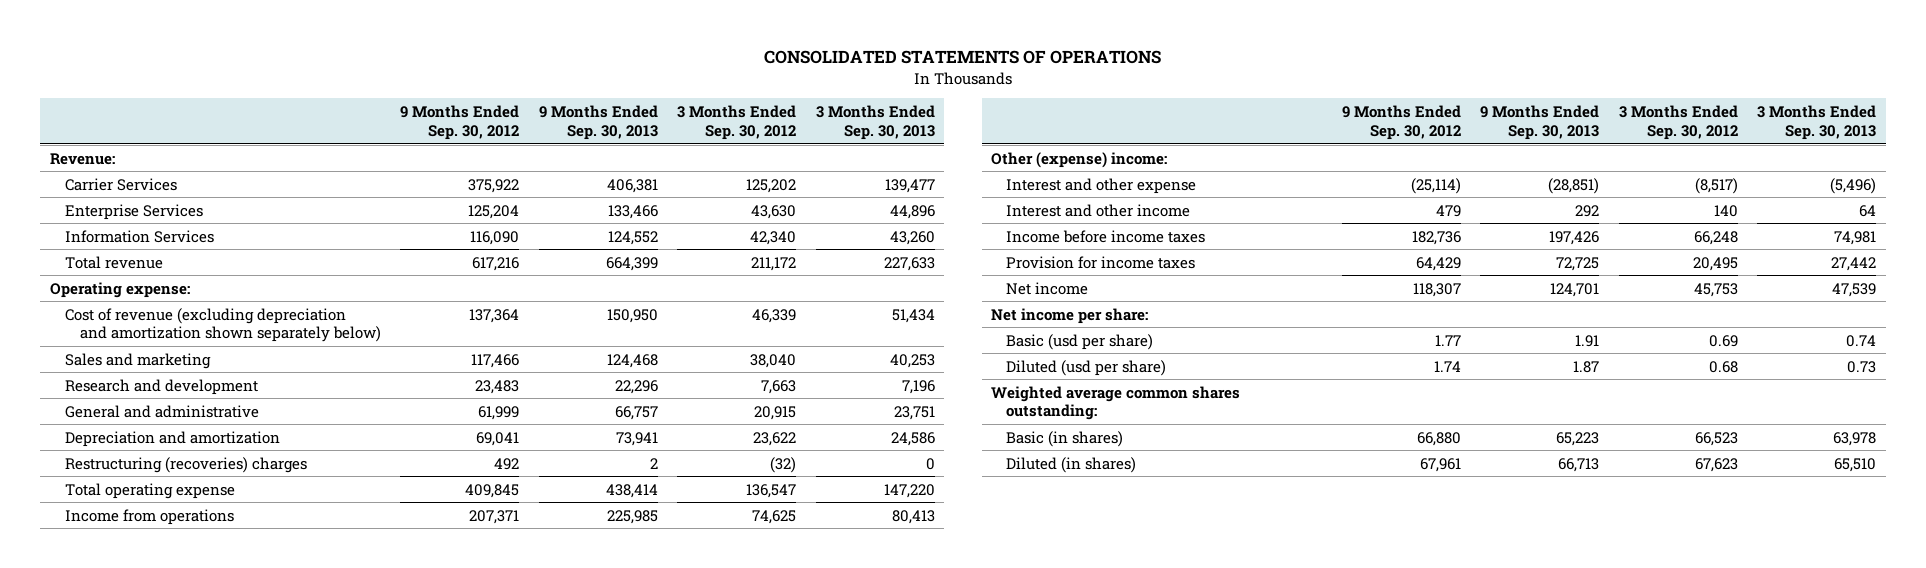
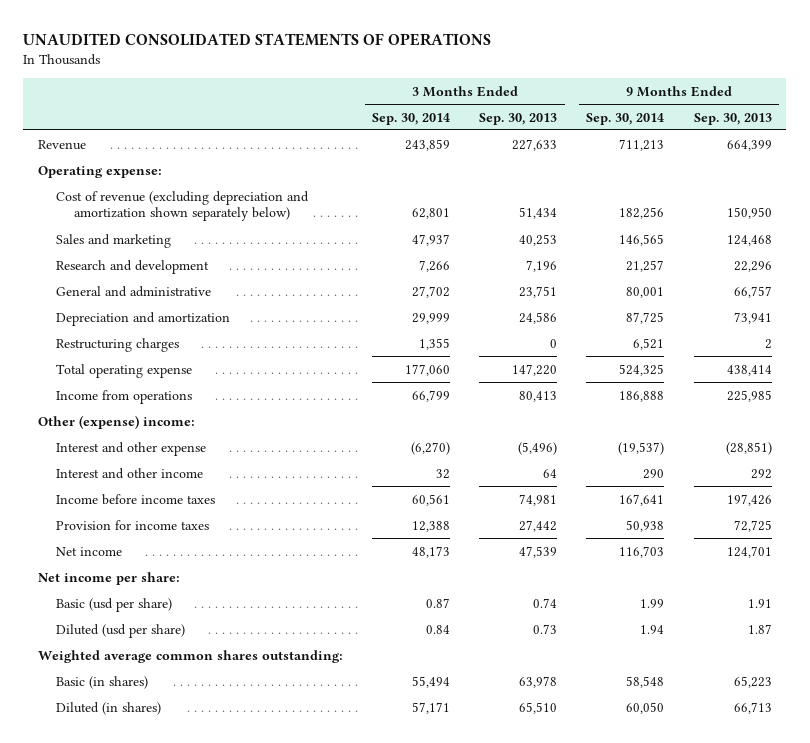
[763,50,1161,65] CONSOLIDATED STATEMENTS OF OPERATIONS -> [23,33,492,47] UNAUDITED CONSOLIDATED STATEMENTS OF OPERATIONS
[400,105,520,140] 9 Months Ended Sep. 30, 2012 -> none
[677,105,797,140] 3 Months Ended Sep. 30, 2012 -> none
none -> [372,112,451,125] Sep. 30, 2014
none -> [586,112,665,125] Sep. 30, 2014
[49,152,115,165] Revenue: -> none
[64,177,177,191] Carrier Services -> none
[64,203,203,220] Enterprise Services -> none
[64,229,214,243] Information Services -> none
[64,255,163,269] Total revenue -> [37,139,86,150] Revenue
[64,456,307,473] Restructuring (recoveries) charges -> [56,337,180,352] Restructuring charges

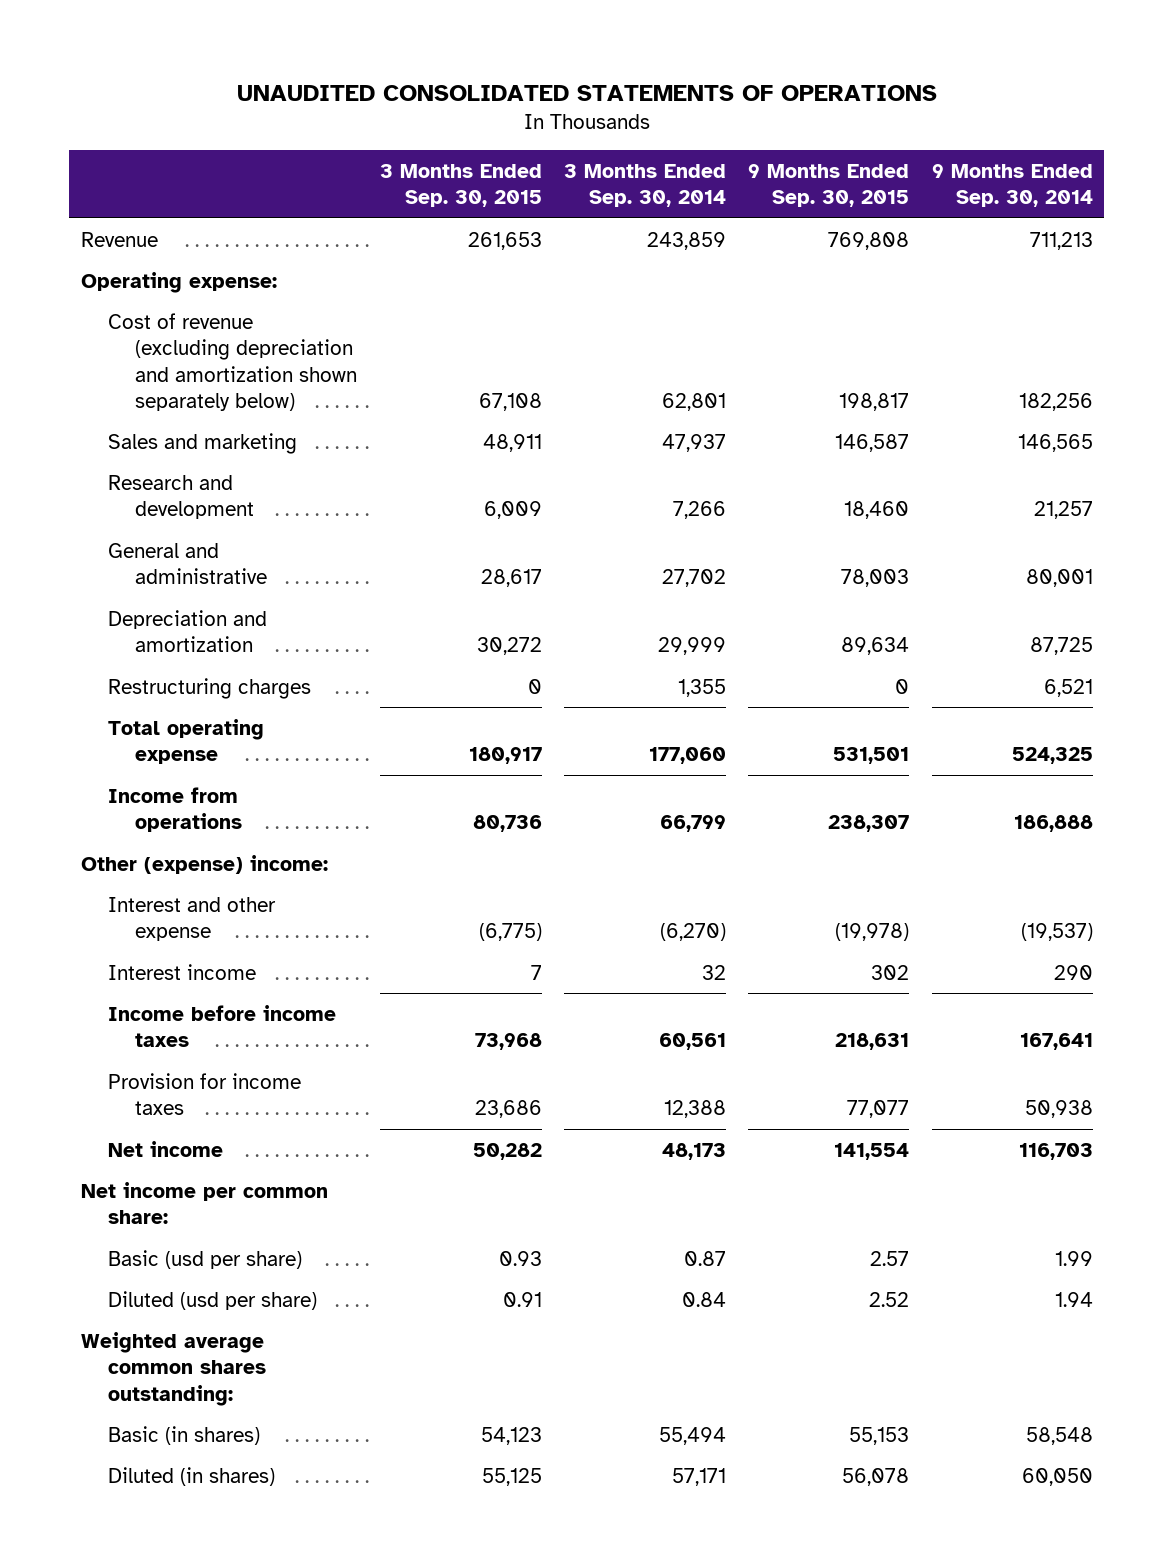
[479,112,558,125] Sep. 30, 2013 -> none
[693,112,772,125] Sep. 30, 2013 -> none
none -> [379,163,542,208] 3 Months Ended Sep. 30, 2015
none -> [748,163,910,208] 9 Months Ended Sep. 30, 2015
[56,467,204,479] Interest and other income -> [107,963,256,980] Interest income
[37,571,180,585] Net income per share: -> [80,1181,328,1225] Net income per common share:

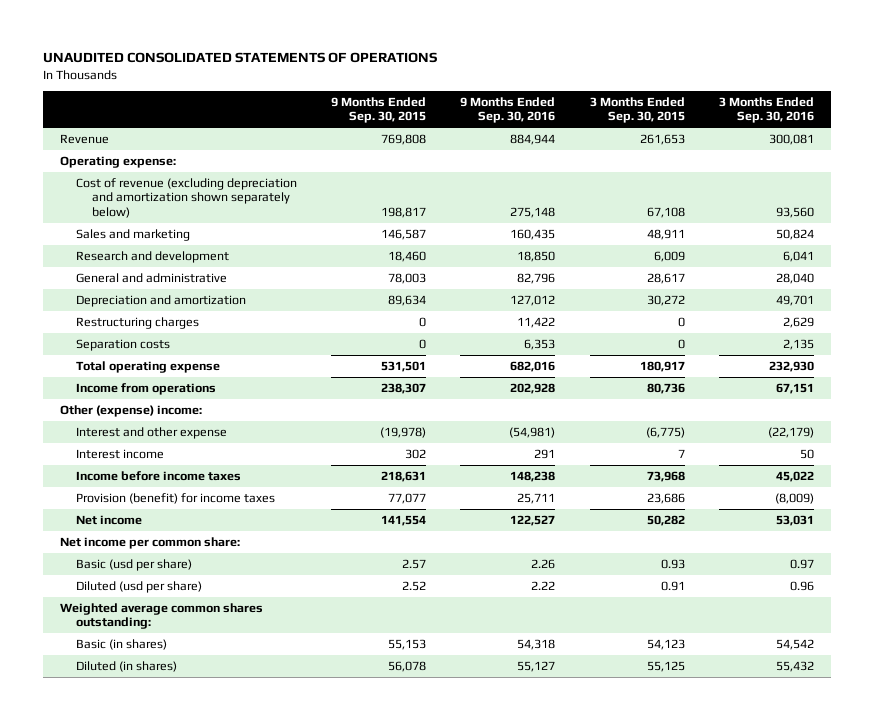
[563,163,726,208] 3 Months Ended Sep. 30, 2014 -> none
[931,163,1093,208] 9 Months Ended Sep. 30, 2014 -> none
none -> [460,96,556,124] 9 Months Ended Sep. 30, 2016
none -> [719,96,815,124] 3 Months Ended Sep. 30, 2016
none -> [75,338,170,351] Separation costs
[107,1072,301,1116] Provision for income taxes -> [75,492,275,504] Provision (benefit) for income taxes

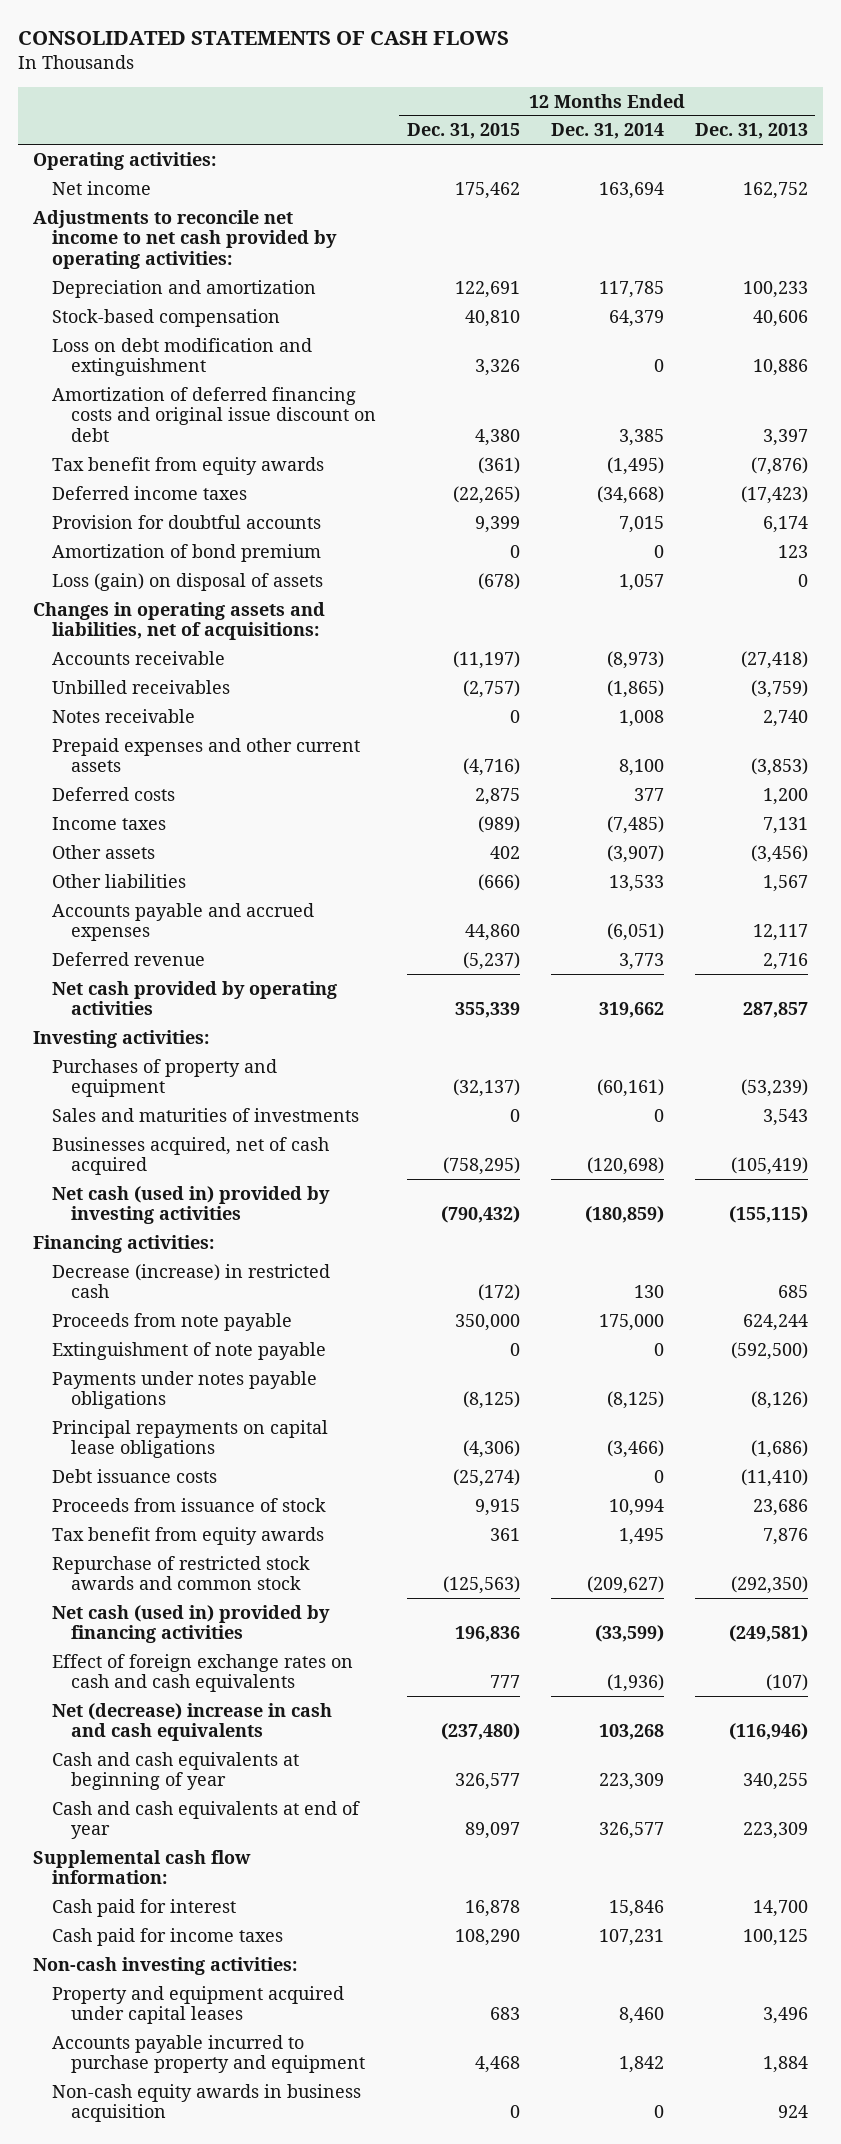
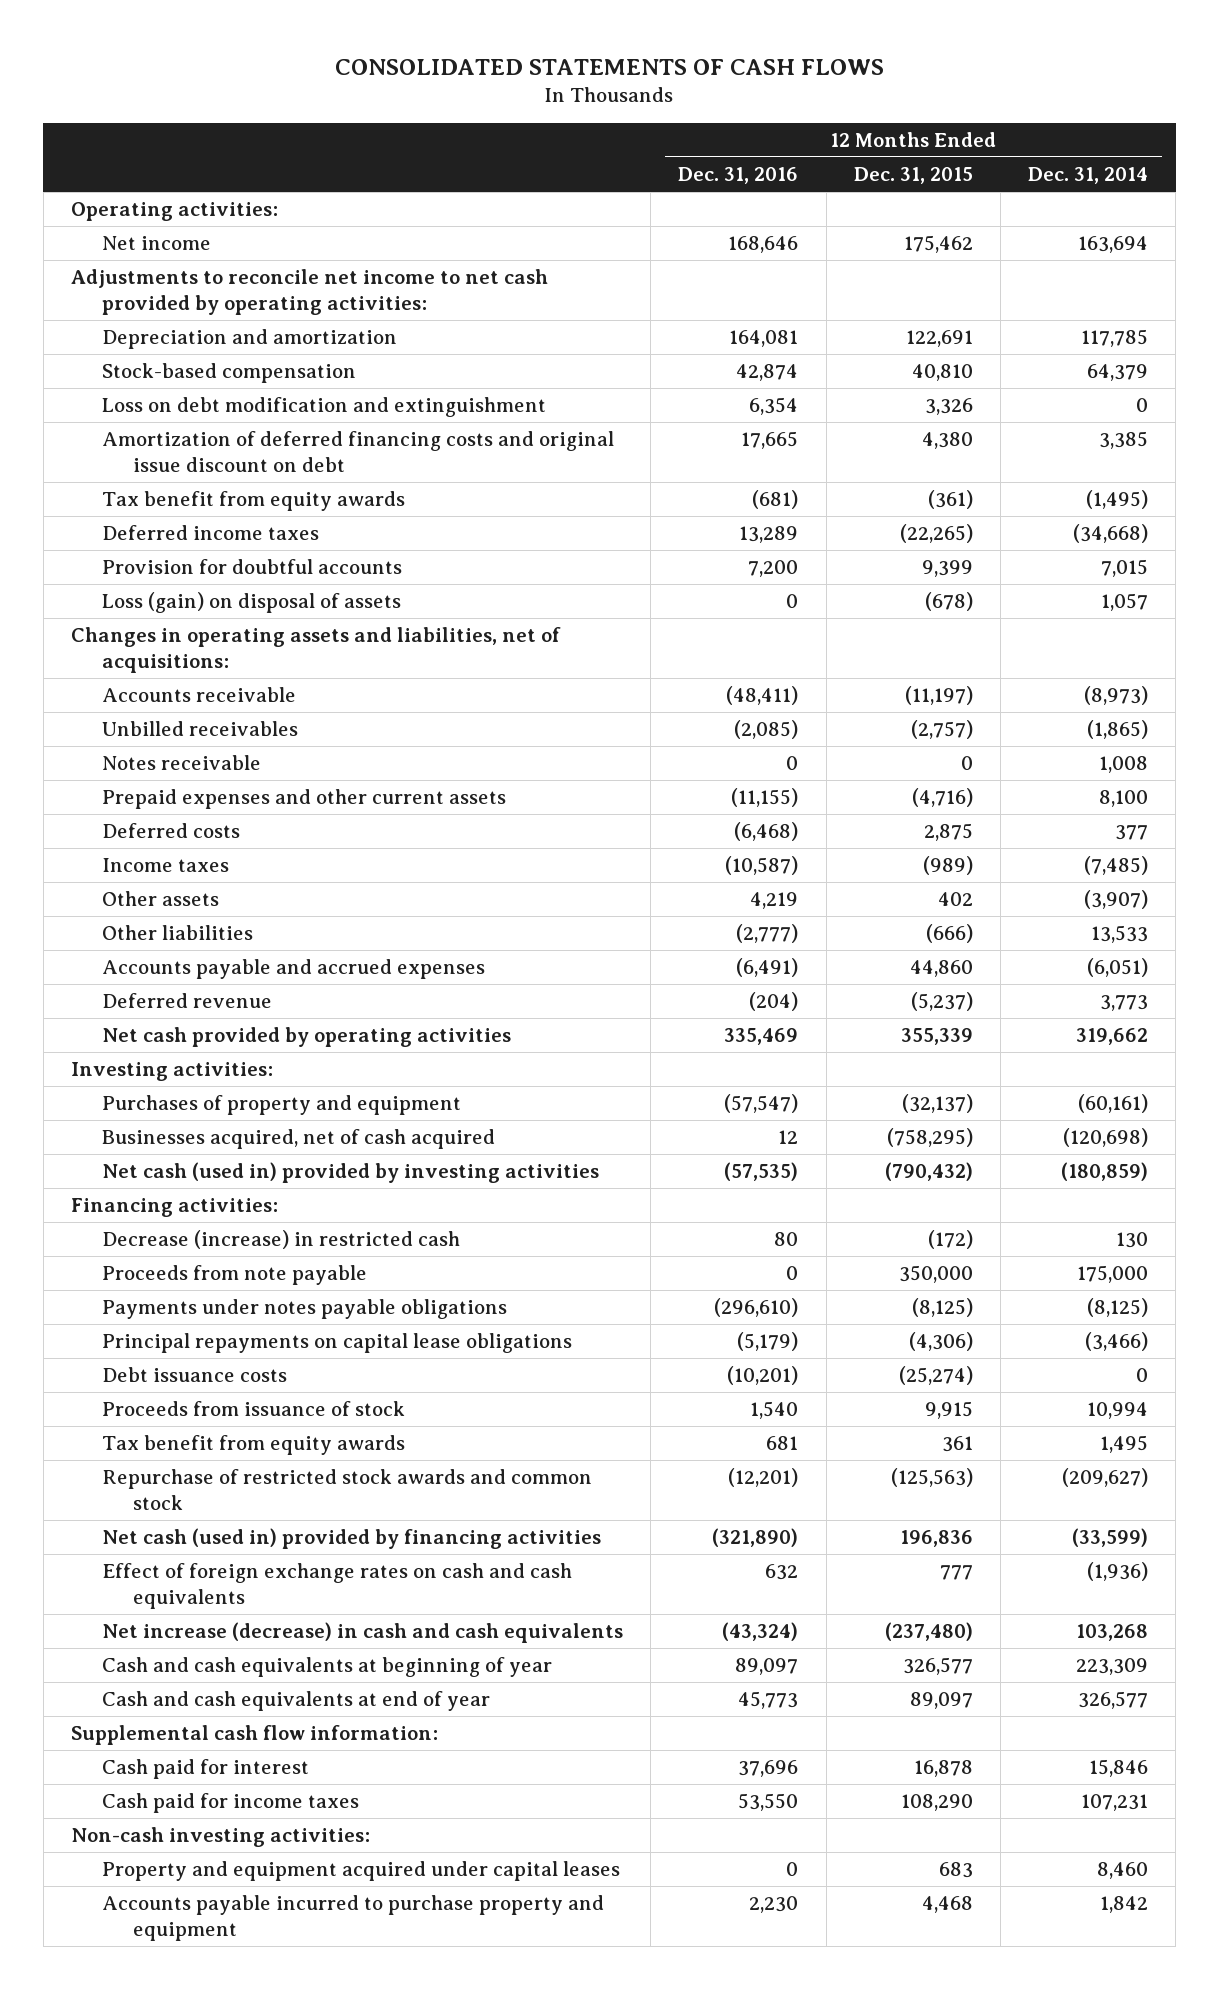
[694,123,808,140] Dec. 31, 2013 -> none
none -> [678,167,799,185] Dec. 31, 2016
[51,543,321,562] Amortization of bond premium -> none
[51,1107,359,1122] Sales and maturities of investments -> none
[51,1341,326,1360] Extinguishment of note payable -> none
[51,1702,332,1742] Net (decrease) increase in cash and cash equivalents -> [102,1622,624,1644] Net increase (decrease) in cash and cash equivalents
[51,2083,361,2123] Non-cash equity awards in business acquisition -> none

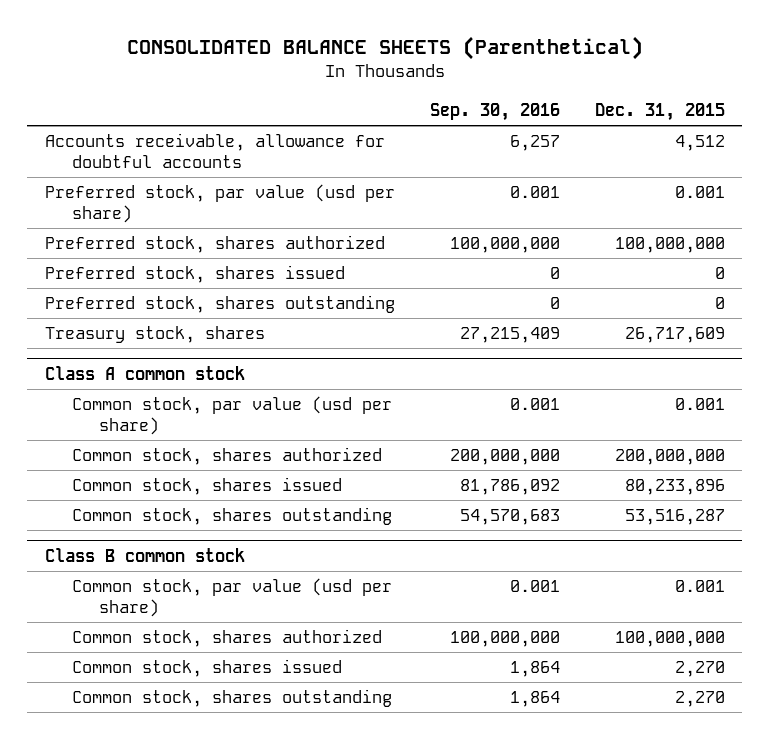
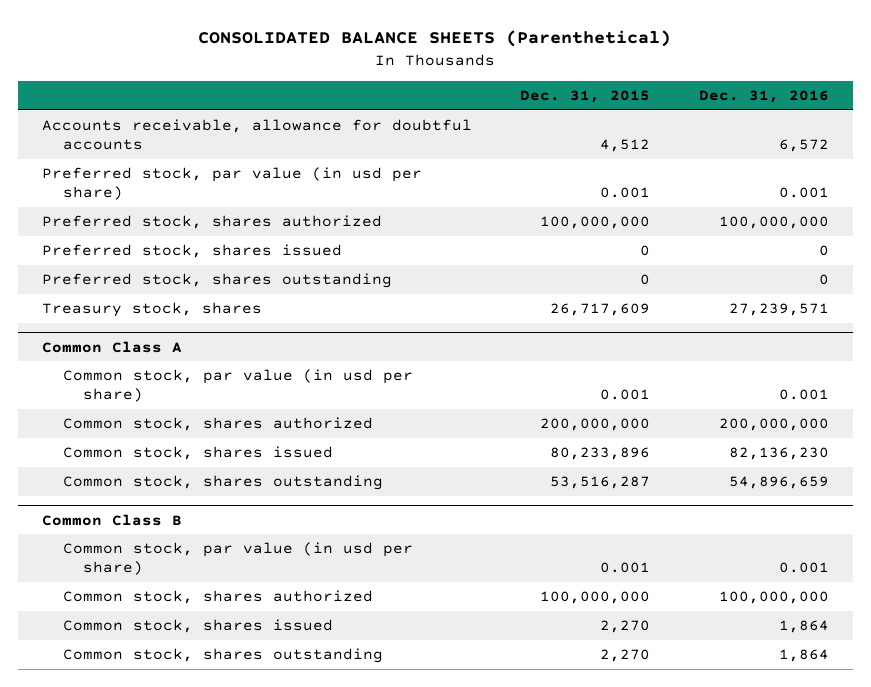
[429,102,560,121] Sep. 30, 2016 -> none
none -> [698,89,829,103] Dec. 31, 2016
[44,184,395,223] Preferred stock, par value (usd per share) -> [42,167,423,201] Preferred stock, par value (in usd per share)
[44,365,245,380] Class A common stock -> [42,340,183,353] Common Class A
[71,396,392,435] Common stock, par value (usd per share) -> [62,369,413,403] Common stock, par value (in usd per share)
[44,547,245,562] Class B common stock -> [42,513,183,526] Common Class B
[71,578,392,617] Common stock, par value (usd per share) -> [62,542,413,576] Common stock, par value (in usd per share)

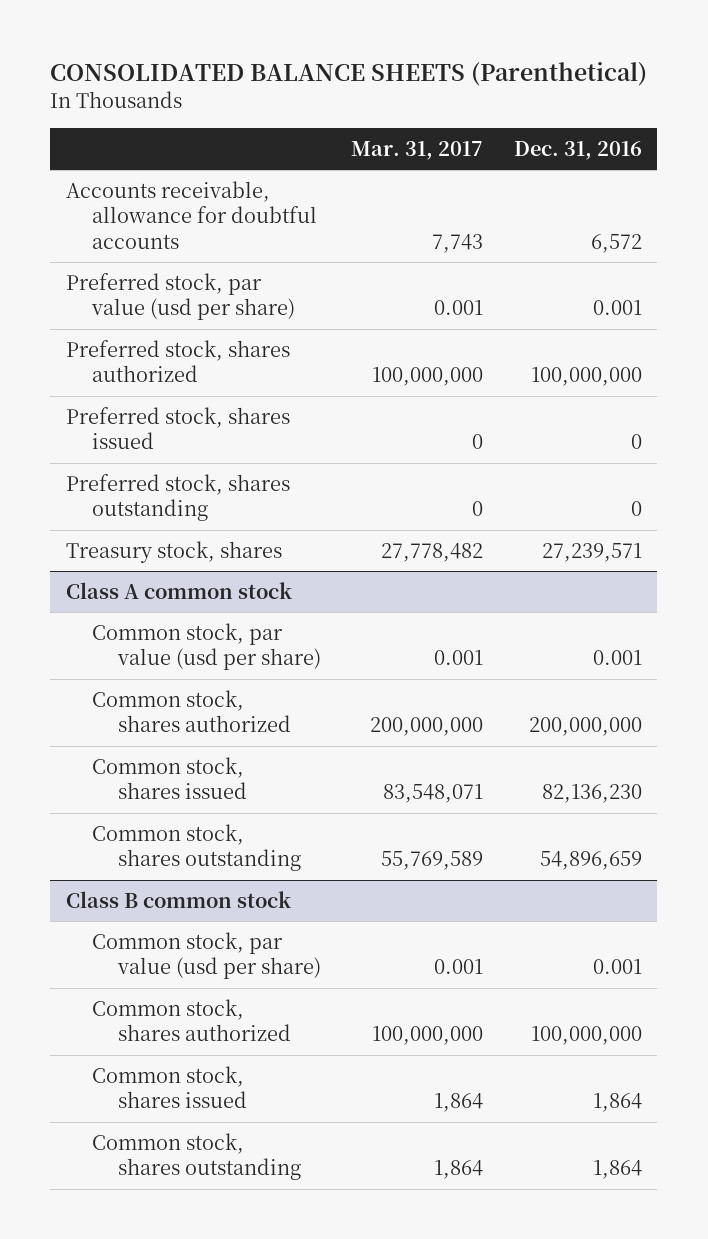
[520,89,651,103] Dec. 31, 2015 -> none
none -> [351,140,484,160] Mar. 31, 2017
[42,167,423,201] Preferred stock, par value (in usd per share) -> [65,272,295,321] Preferred stock, par value (usd per share)
[42,340,183,353] Common Class A -> [65,581,292,599] Class A common stock
[62,369,413,403] Common stock, par value (in usd per share) -> [91,622,321,671] Common stock, par value (usd per share)
[42,513,183,526] Common Class B -> [65,890,291,908] Class B common stock
[62,542,413,576] Common stock, par value (in usd per share) -> [91,931,321,980] Common stock, par value (usd per share)

